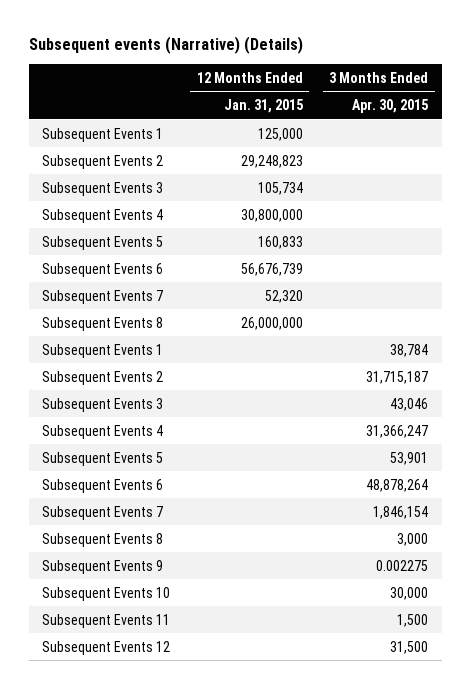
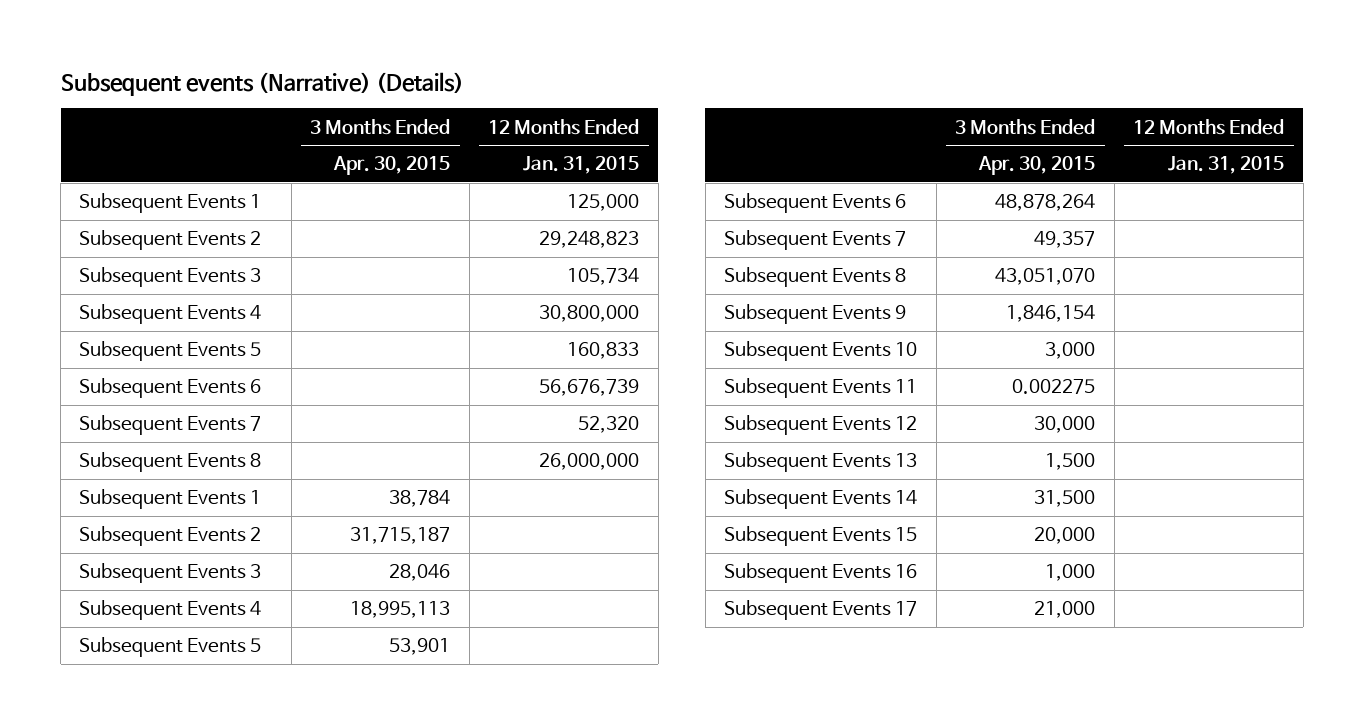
[390,397,429,411] 43,046 -> [389,564,451,582] 28,046
[366,424,429,438] 31,366,247 -> [350,601,451,619] 18,995,113
[373,505,429,519] 1,846,154 -> [1034,231,1096,249] 49,357
[397,532,429,546] 3,000 -> [995,268,1096,286] 43,051,070
[376,559,429,571] 0.002275 -> [1006,305,1096,323] 1,846,154
[390,586,429,600] 30,000 -> [1045,342,1096,360] 3,000
[397,613,429,627] 1,500 -> [1012,379,1096,395] 0.002275
[390,640,429,654] 31,500 -> [1034,416,1096,434] 30,000
none -> [724,452,918,473] Subsequent Events 13
none -> [724,489,918,510] Subsequent Events 14
none -> [724,526,918,547] Subsequent Events 15
none -> [724,563,918,584] Subsequent Events 16
none -> [724,600,918,621] Subsequent Events 17

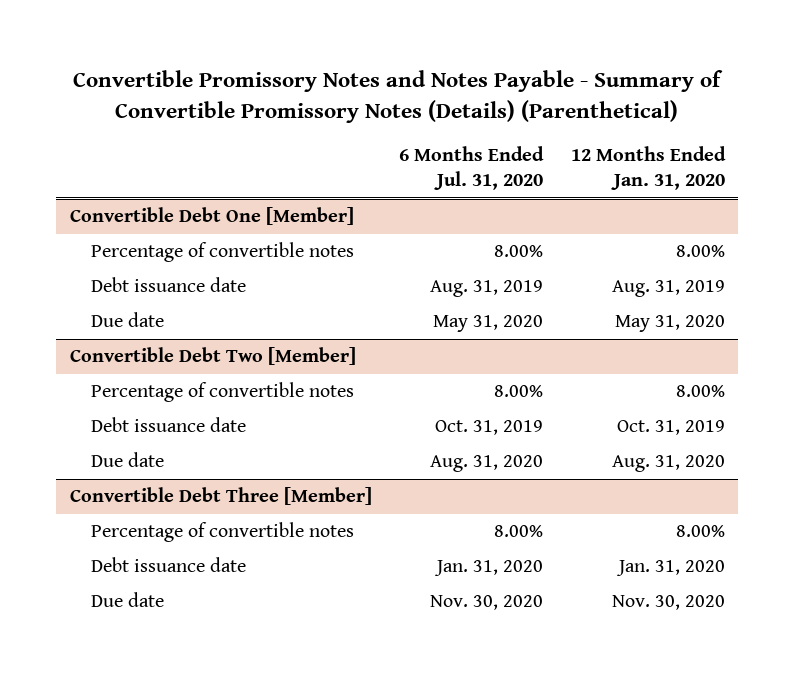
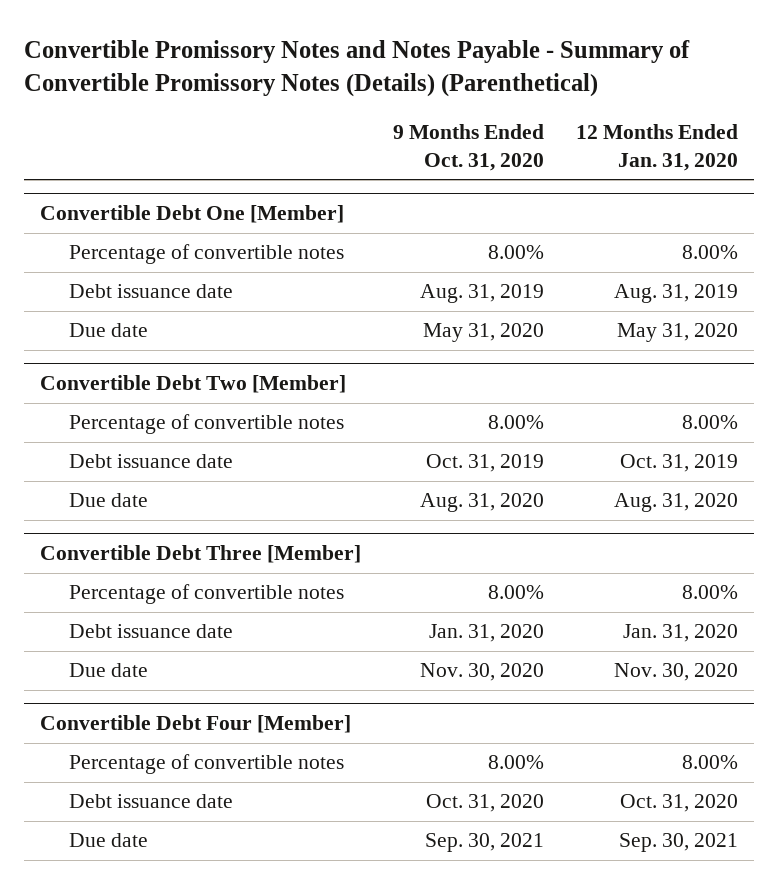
[399,146,545,191] 6 Months Ended Jul. 31, 2020 -> none
none -> [393,123,545,171] 9 Months Ended Oct. 31, 2020
none -> [40,715,352,734] Convertible Debt Four [Member]
none -> [68,754,344,775] Percentage of convertible notes
none -> [68,794,233,809] Debt issuance date
none -> [68,833,148,848] Due date

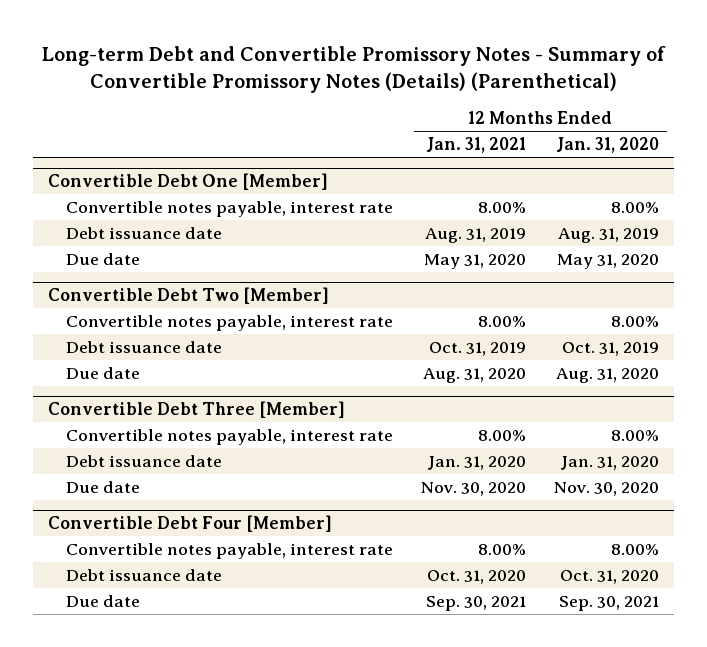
[24,39,691,97] Convertible Promissory Notes and Notes Payable - Summary of Convertible Promissory Notes (Details) (Parenthetical) -> [41,45,666,93] Long-term Debt and Convertible Promissory Notes - Summary of Convertible Promissory Notes (Details) (Parenthetical)
[393,123,545,171] 9 Months Ended Oct. 31, 2020 -> none
none -> [426,137,527,154] Jan. 31, 2021
[68,244,344,265] Percentage of convertible notes -> [65,201,393,218] Convertible notes payable, interest rate
[68,414,344,435] Percentage of convertible notes -> [65,315,393,332] Convertible notes payable, interest rate
[68,584,344,605] Percentage of convertible notes -> [65,429,393,446] Convertible notes payable, interest rate
[68,754,344,775] Percentage of convertible notes -> [65,543,393,560] Convertible notes payable, interest rate

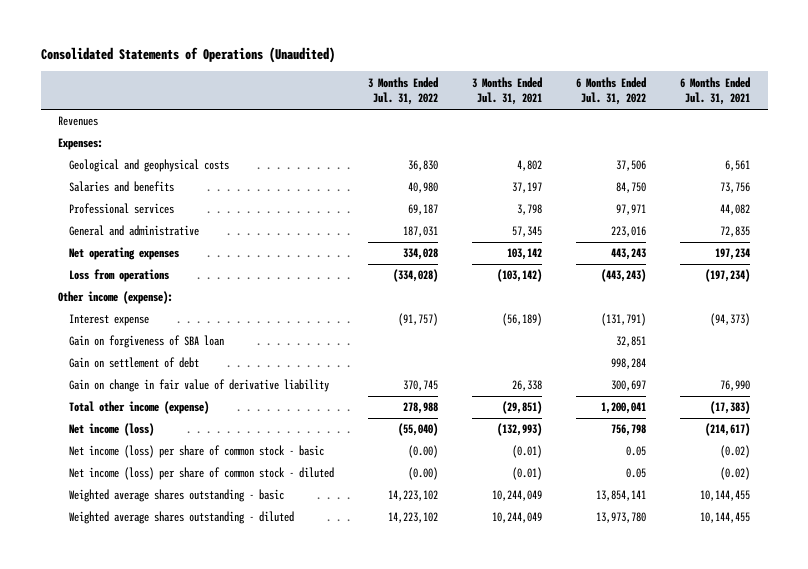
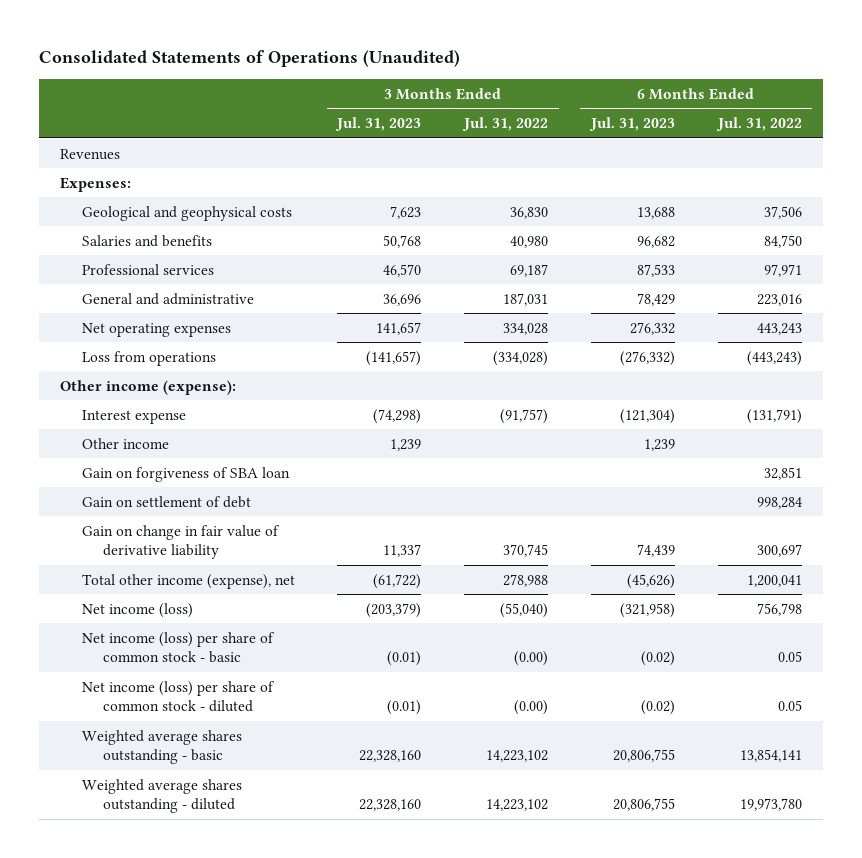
[472,76,543,106] 3 Months Ended Jul. 31, 2021 -> none
[680,76,751,106] 6 Months Ended Jul. 31, 2021 -> none
none -> [335,117,422,132] Jul. 31, 2023
none -> [588,117,675,132] Jul. 31, 2023
none -> [81,437,169,449] Other income
[68,401,209,415] Total other income (expense) -> [81,573,295,589] Total other income (expense), net
[596,512,647,524] 13,973,780 -> [739,798,802,812] 19,973,780

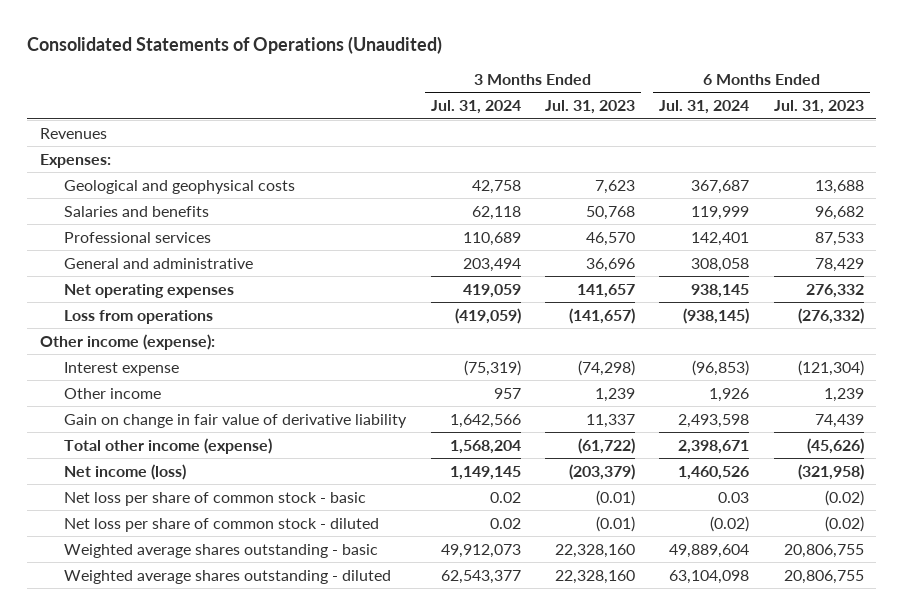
[462,117,549,132] Jul. 31, 2022 -> none
[715,117,802,132] Jul. 31, 2022 -> none
none -> [430,100,521,115] Jul. 31, 2024
none -> [659,100,750,115] Jul. 31, 2024
[81,466,290,482] Gain on forgiveness of SBA loan -> none
[81,495,251,508] Gain on settlement of debt -> none
[81,573,295,589] Total other income (expense), net -> [64,437,273,454] Total other income (expense)
[81,631,275,664] Net income (loss) per share of common stock - basic -> [64,491,367,506] Net loss per share of common stock - basic
[81,680,275,713] Net income (loss) per share of common stock - diluted -> [64,517,380,532] Net loss per share of common stock - diluted

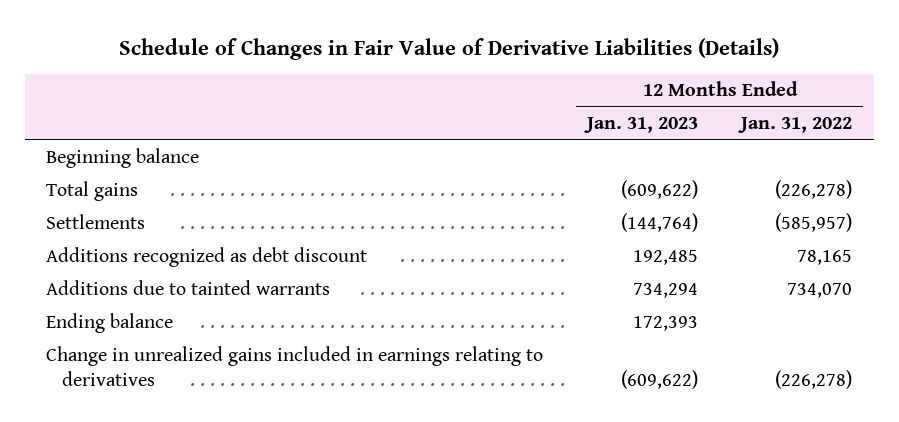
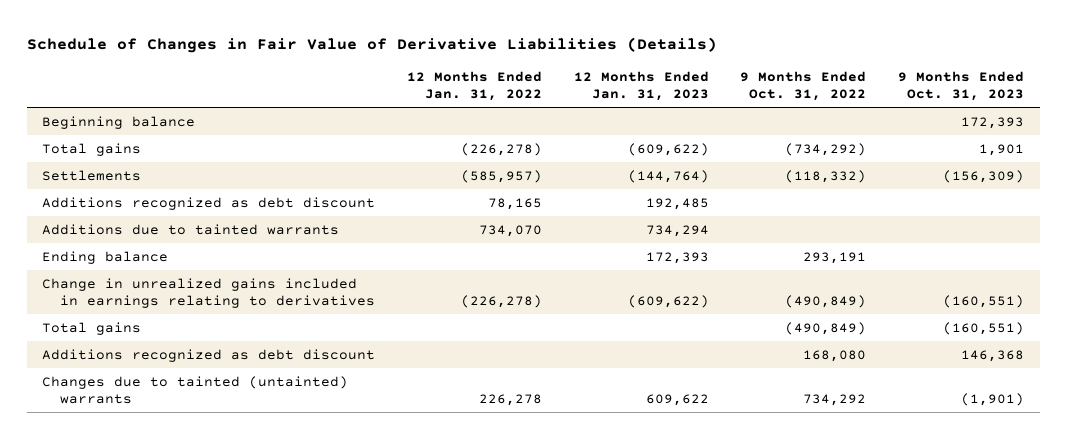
none -> [740,71,867,102] 9 Months Ended Oct. 31, 2022
none -> [897,71,1024,102] 9 Months Ended Oct. 31, 2023
none -> [42,321,142,335] Total gains
none -> [42,348,376,362] Additions recognized as debt discount
none -> [42,375,349,404] Changes due to tainted (untainted) warrants

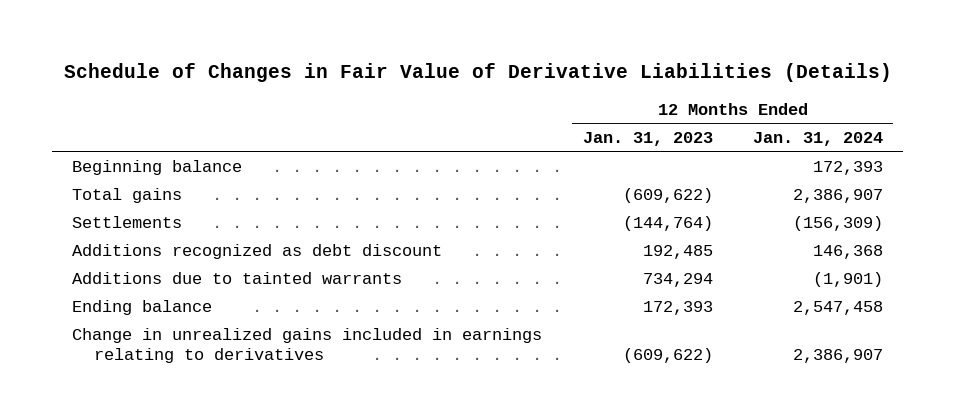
[407,71,543,102] 12 Months Ended Jan. 31, 2022 -> none
[740,71,867,102] 9 Months Ended Oct. 31, 2022 -> none
[897,71,1024,102] 9 Months Ended Oct. 31, 2023 -> none
none -> [753,131,884,146] Jan. 31, 2024
[42,321,142,335] Total gains -> none
[42,348,376,362] Additions recognized as debt discount -> none
[42,375,349,404] Changes due to tainted (untainted) warrants -> none

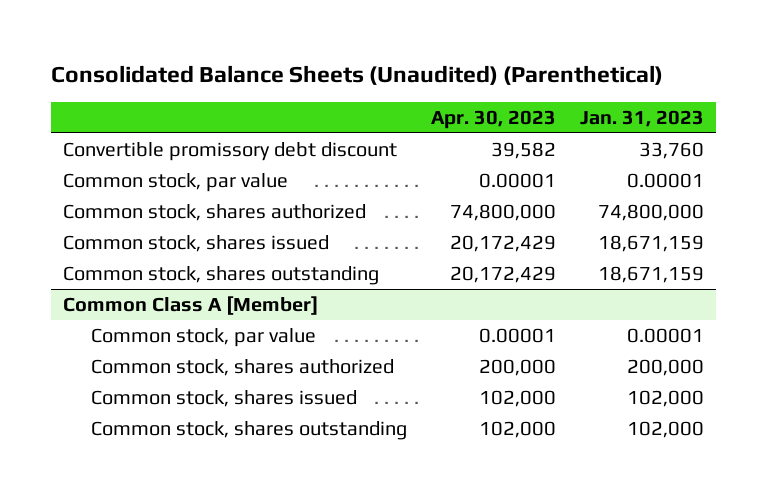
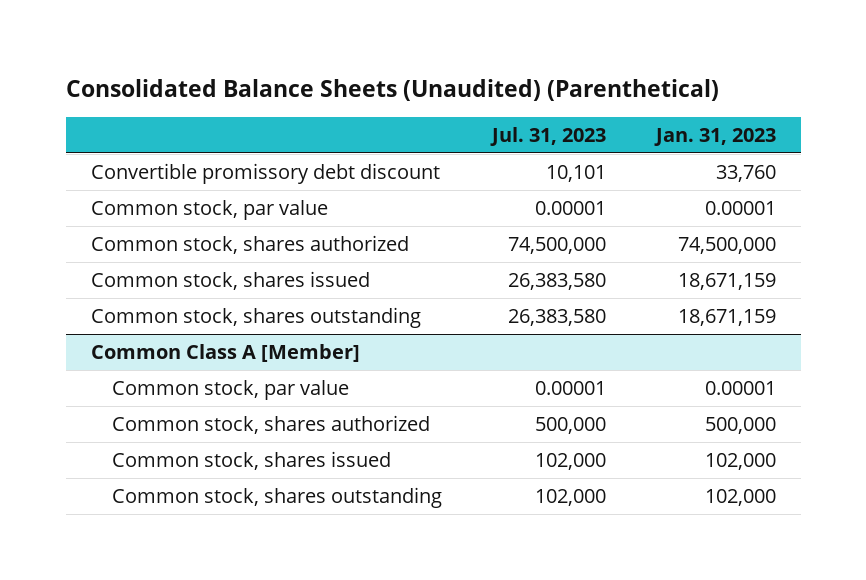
[431,110,557,130] Apr. 30, 2023 -> none
none -> [489,126,606,146] Jul. 31, 2023
[598,203,705,221] 74,800,000 -> [677,237,776,255] 74,500,000
[627,358,705,376] 200,000 -> [704,417,776,435] 500,000

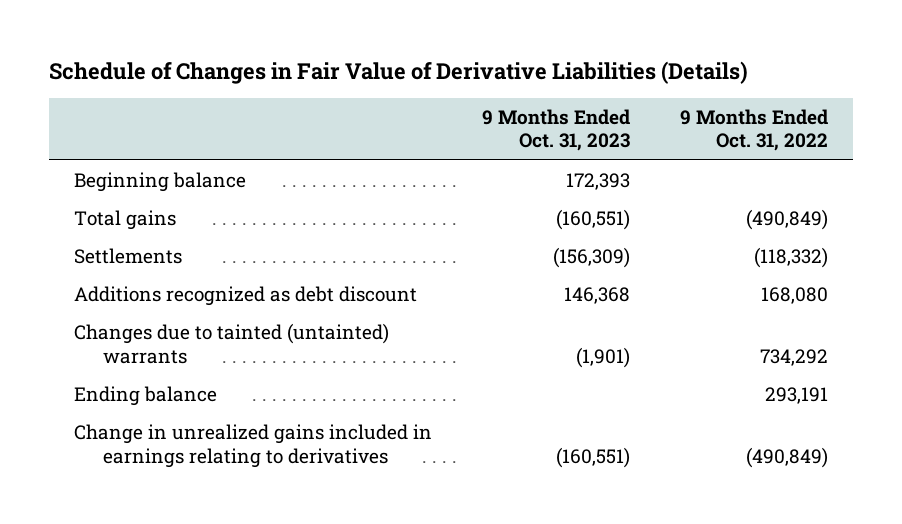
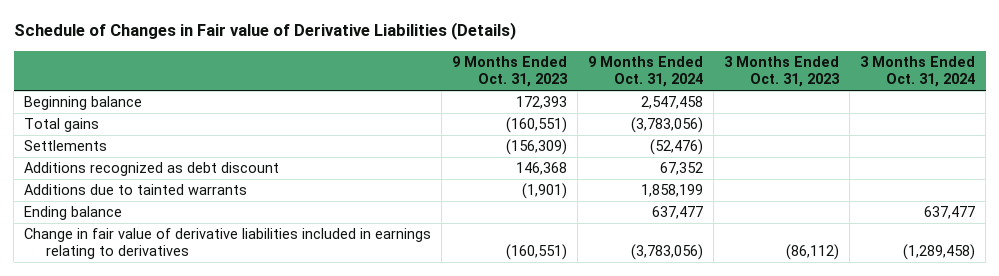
[48,60,748,84] Schedule of Changes in Fair Value of Derivative Liabilities (Details) -> [13,22,516,41] Schedule of Changes in Fair value of Derivative Liabilities (Details)
[680,108,829,152] 9 Months Ended Oct. 31, 2022 -> none
none -> [588,56,704,88] 9 Months Ended Oct. 31, 2024
none -> [724,56,841,88] 3 Months Ended Oct. 31, 2023
none -> [860,56,976,88] 3 Months Ended Oct. 31, 2024
[73,323,389,364] Changes due to tainted (untainted) warrants -> [24,184,248,196] Additions due to tainted warrants
[73,424,432,468] Change in unrealized gains included in earnings relating to derivatives -> [24,228,432,260] Change in fair value of derivative liabilities included in earnings relating to derivatives

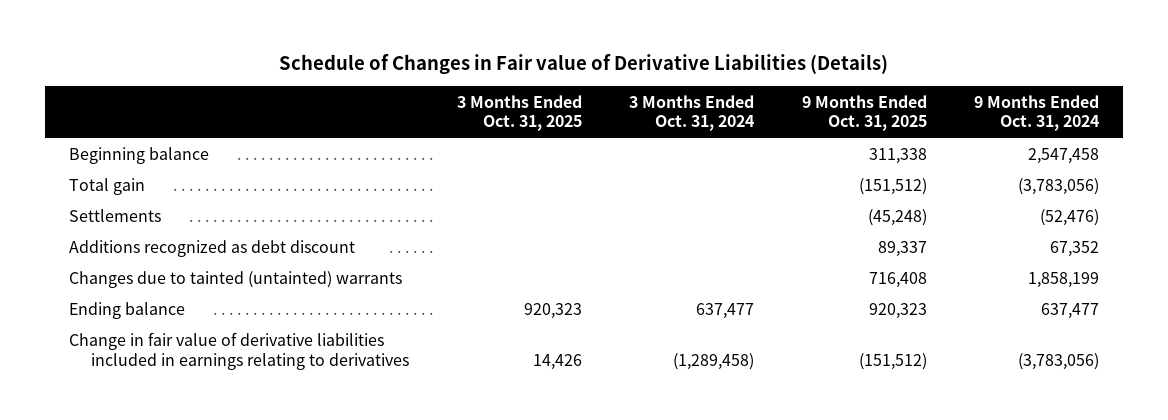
[452,56,569,88] 9 Months Ended Oct. 31, 2023 -> none
[724,56,841,88] 3 Months Ended Oct. 31, 2023 -> none
none -> [456,94,582,132] 3 Months Ended Oct. 31, 2025
none -> [801,94,927,132] 9 Months Ended Oct. 31, 2025
[24,118,100,133] Total gains -> [68,177,145,195] Total gain
[24,184,248,196] Additions due to tainted warrants -> [68,270,402,288] Changes due to tainted (untainted) warrants

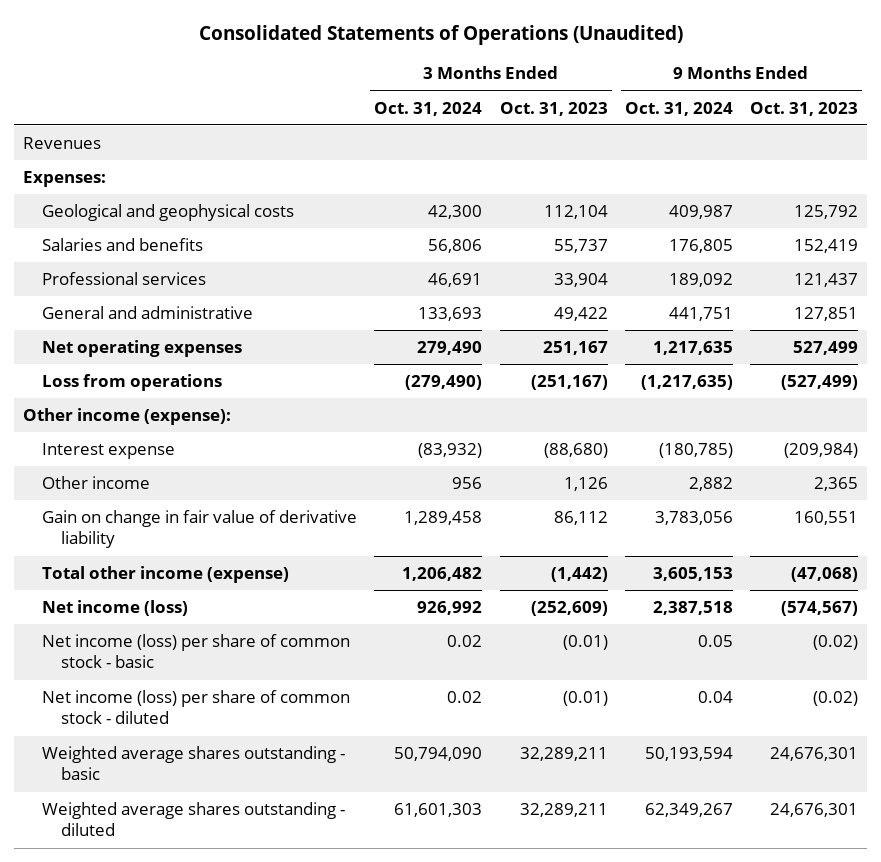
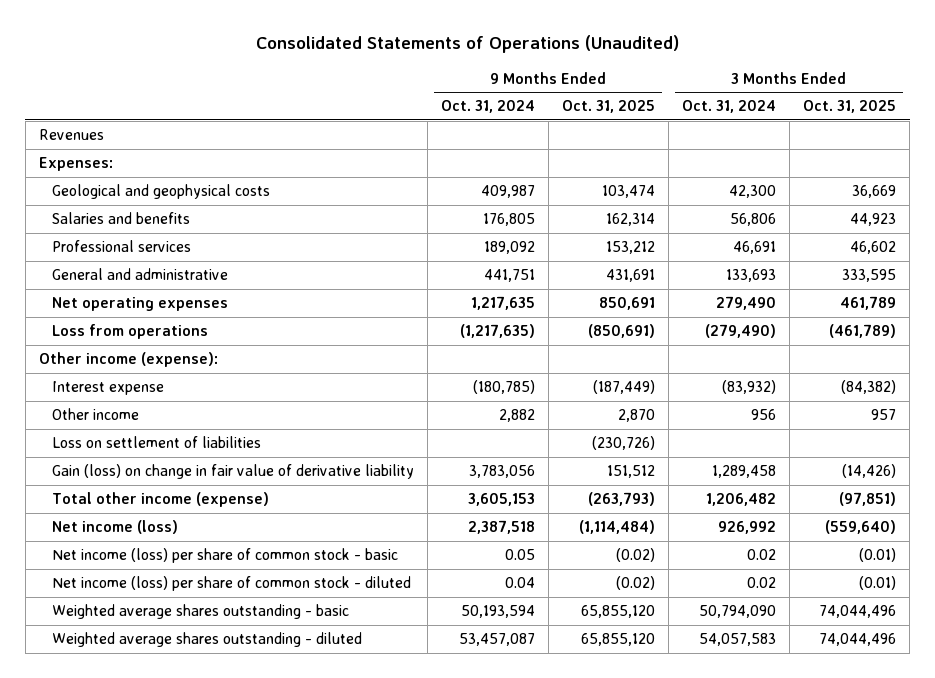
[499,101,608,116] Oct. 31, 2023 -> none
[750,101,859,116] Oct. 31, 2023 -> none
none -> [561,100,655,114] Oct. 31, 2025
none -> [803,100,897,114] Oct. 31, 2025
none -> [51,436,261,449] Loss on settlement of liabilities
[42,509,358,549] Gain on change in fair value of derivative liability -> [51,464,414,480] Gain (loss) on change in fair value of derivative liability
[394,802,483,817] 61,601,303 -> [699,633,777,647] 54,057,583
[644,802,733,817] 62,349,267 -> [458,633,535,647] 53,457,087

